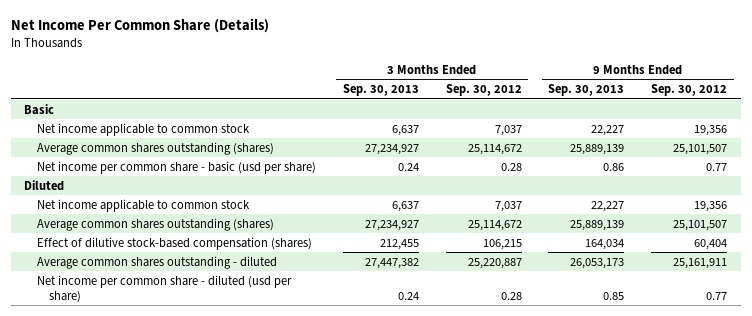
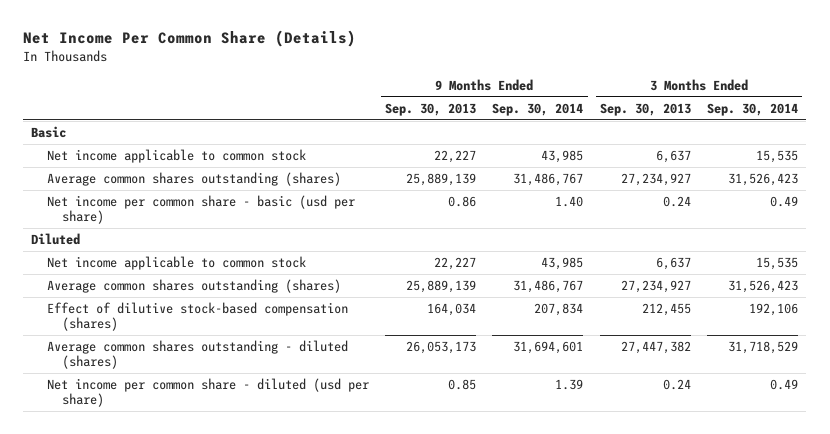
[445,84,522,97] Sep. 30, 2012 -> none
[651,84,728,97] Sep. 30, 2012 -> none
none -> [492,102,584,116] Sep. 30, 2014
none -> [707,102,799,116] Sep. 30, 2014
[36,255,277,269] Average common shares outstanding - diluted -> [46,339,348,370] Average common shares outstanding - diluted (shares)

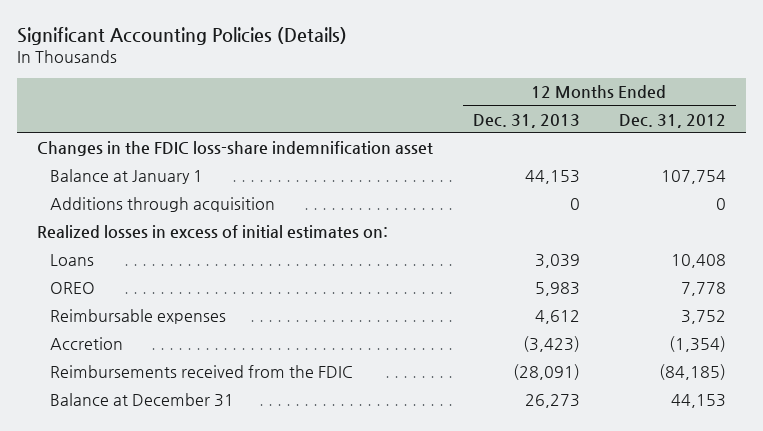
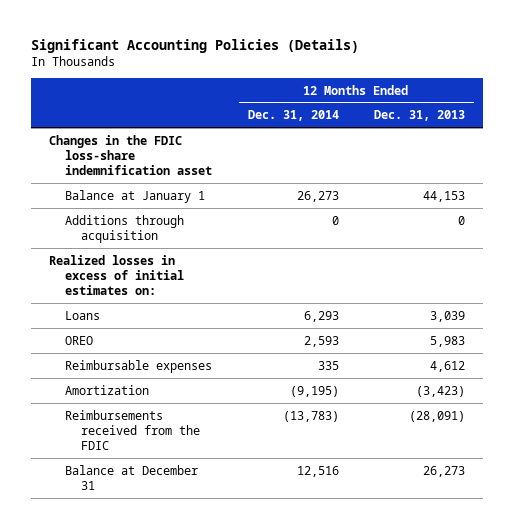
[619,113,727,128] Dec. 31, 2012 -> none
none -> [247,110,339,122] Dec. 31, 2014
[49,337,123,351] Accretion -> [64,384,149,395] Amortization

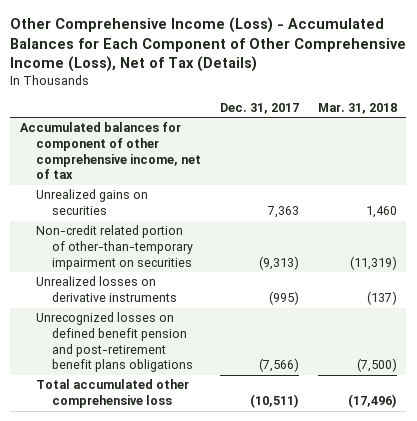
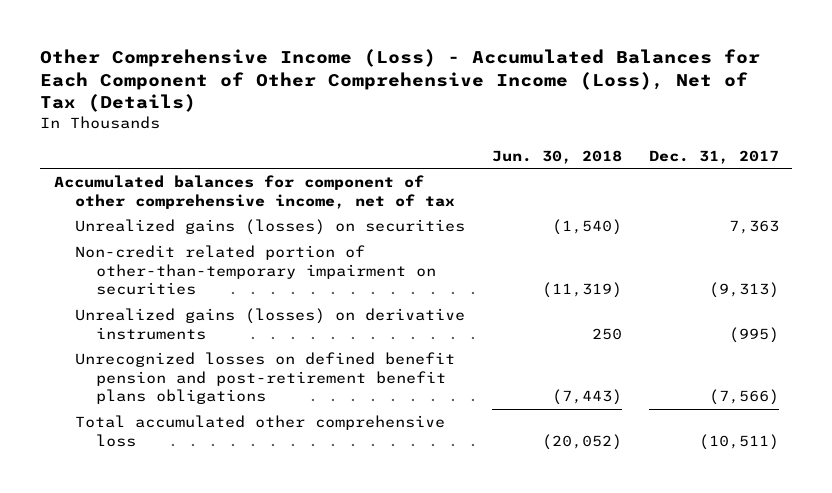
[317,102,397,114] Mar. 31, 2018 -> none
none -> [491,149,622,164] Jun. 30, 2018
[35,189,148,216] Unrealized gains on securities -> [74,218,465,235] Unrealized gains (losses) on securities
[35,276,177,303] Unrealized losses on derivative instruments -> [74,307,465,340] Unrealized gains (losses) on derivative instruments

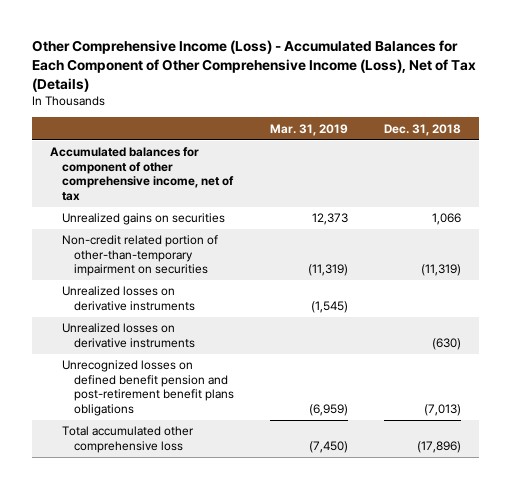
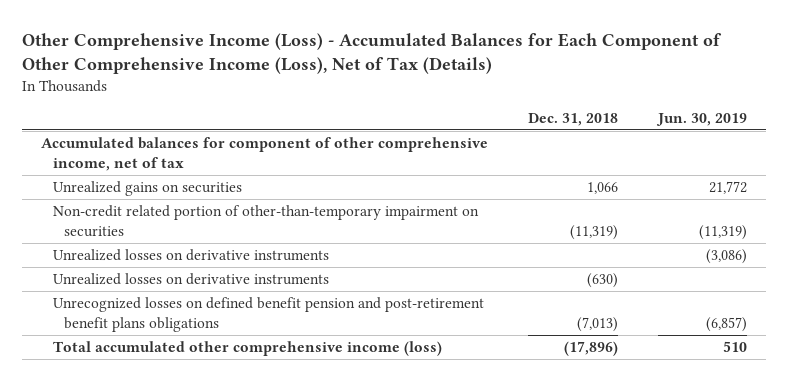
[270,123,349,136] Mar. 31, 2019 -> none
none -> [655,113,747,127] Jun. 30, 2019
[62,426,195,453] Total accumulated other comprehensive loss -> [52,340,442,356] Total accumulated other comprehensive income (loss)

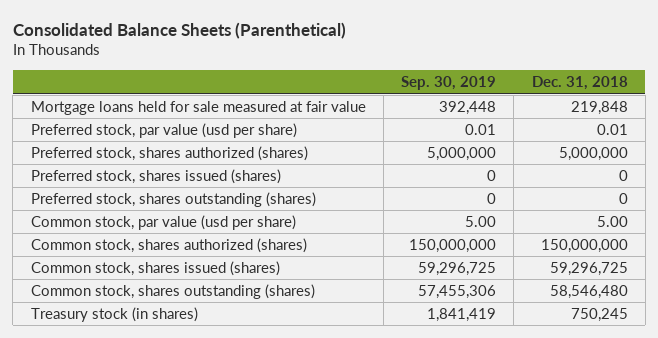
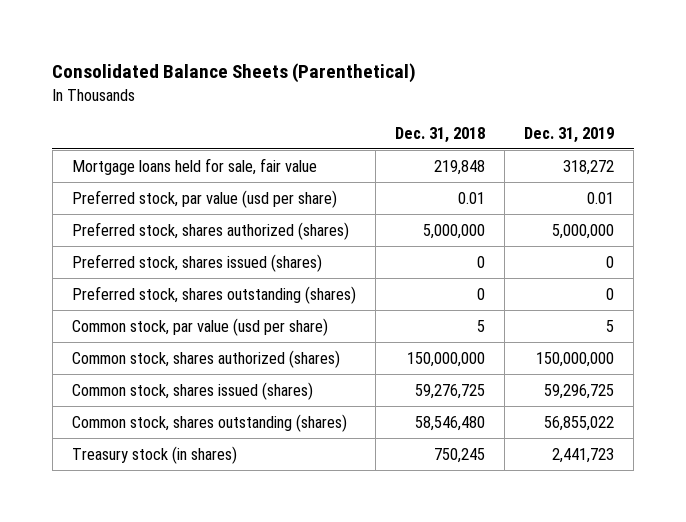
[401,76,497,91] Sep. 30, 2019 -> none
none -> [524,126,615,143] Dec. 31, 2019
[30,100,366,115] Mortgage loans held for sale measured at fair value -> [71,157,317,175] Mortgage loans held for sale, fair value
[596,215,628,227] 5.00 -> [477,319,486,332] 5
[549,261,628,276] 59,296,725 -> [415,383,486,399] 59,276,725

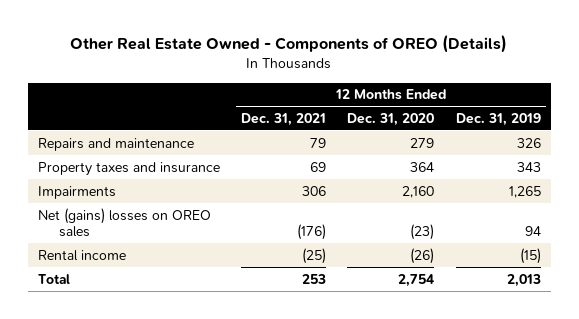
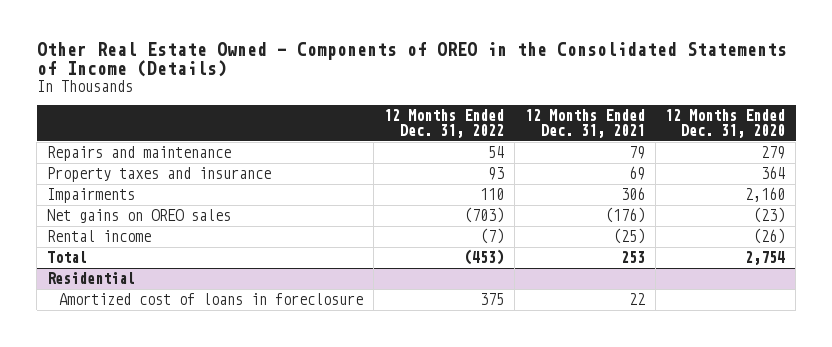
[70,35,508,54] Other Real Estate Owned - Components of OREO (Details) -> [36,42,787,78] Other Real Estate Owned - Components of OREO in the Consolidated Statements of Income (Details)
[455,112,541,126] Dec. 31, 2019 -> none
none -> [383,108,504,138] 12 Months Ended Dec. 31, 2022
[38,207,212,238] Net (gains) losses on OREO sales -> [47,209,232,224] Net gains on OREO sales
none -> [47,272,136,285] Residential
none -> [59,293,364,306] Amortized cost of loans in foreclosure

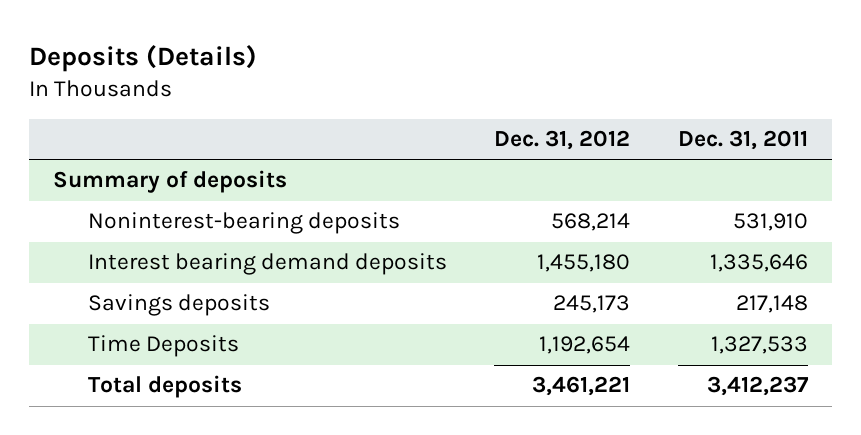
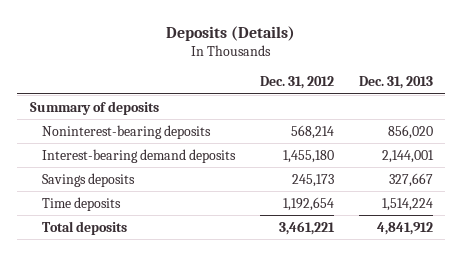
[678,130,809,151] Dec. 31, 2011 -> none
none -> [358,76,433,90] Dec. 31, 2013
[87,253,447,276] Interest bearing demand deposits -> [42,148,237,163] Interest-bearing demand deposits
[87,335,239,358] Time Deposits -> [42,196,122,211] Time deposits

